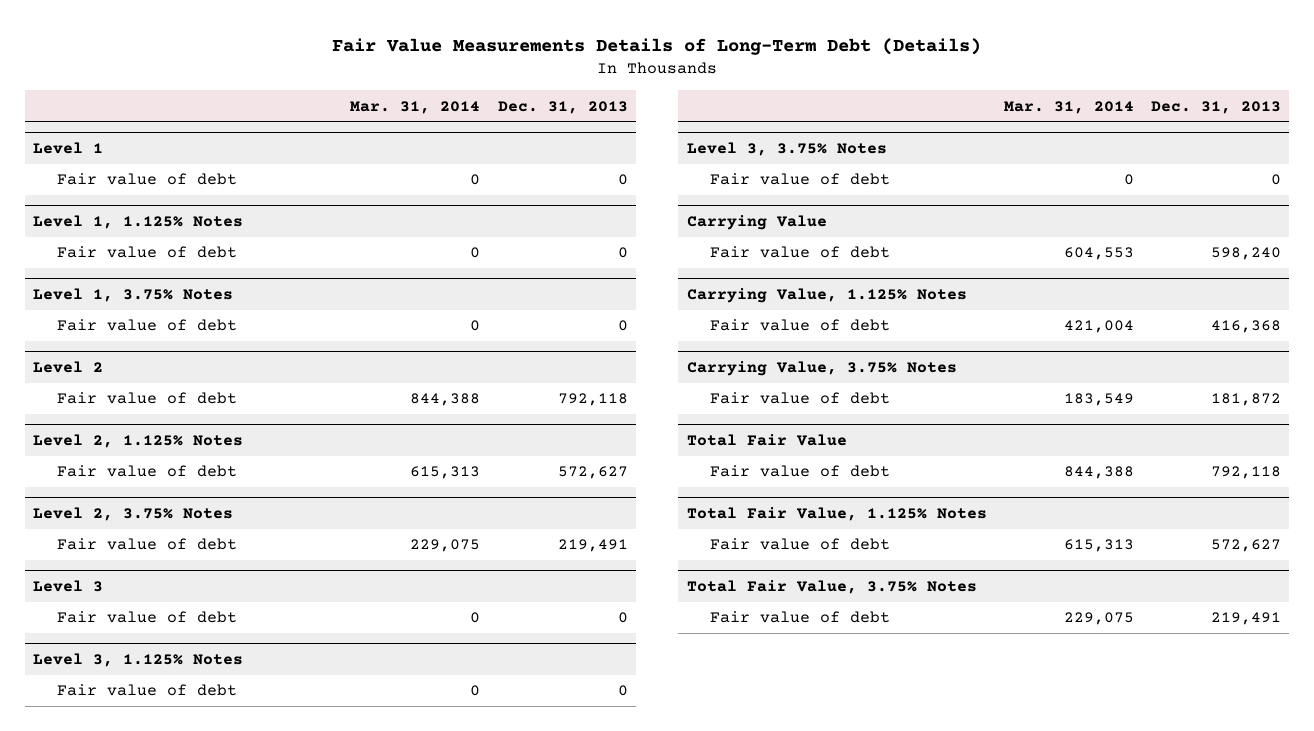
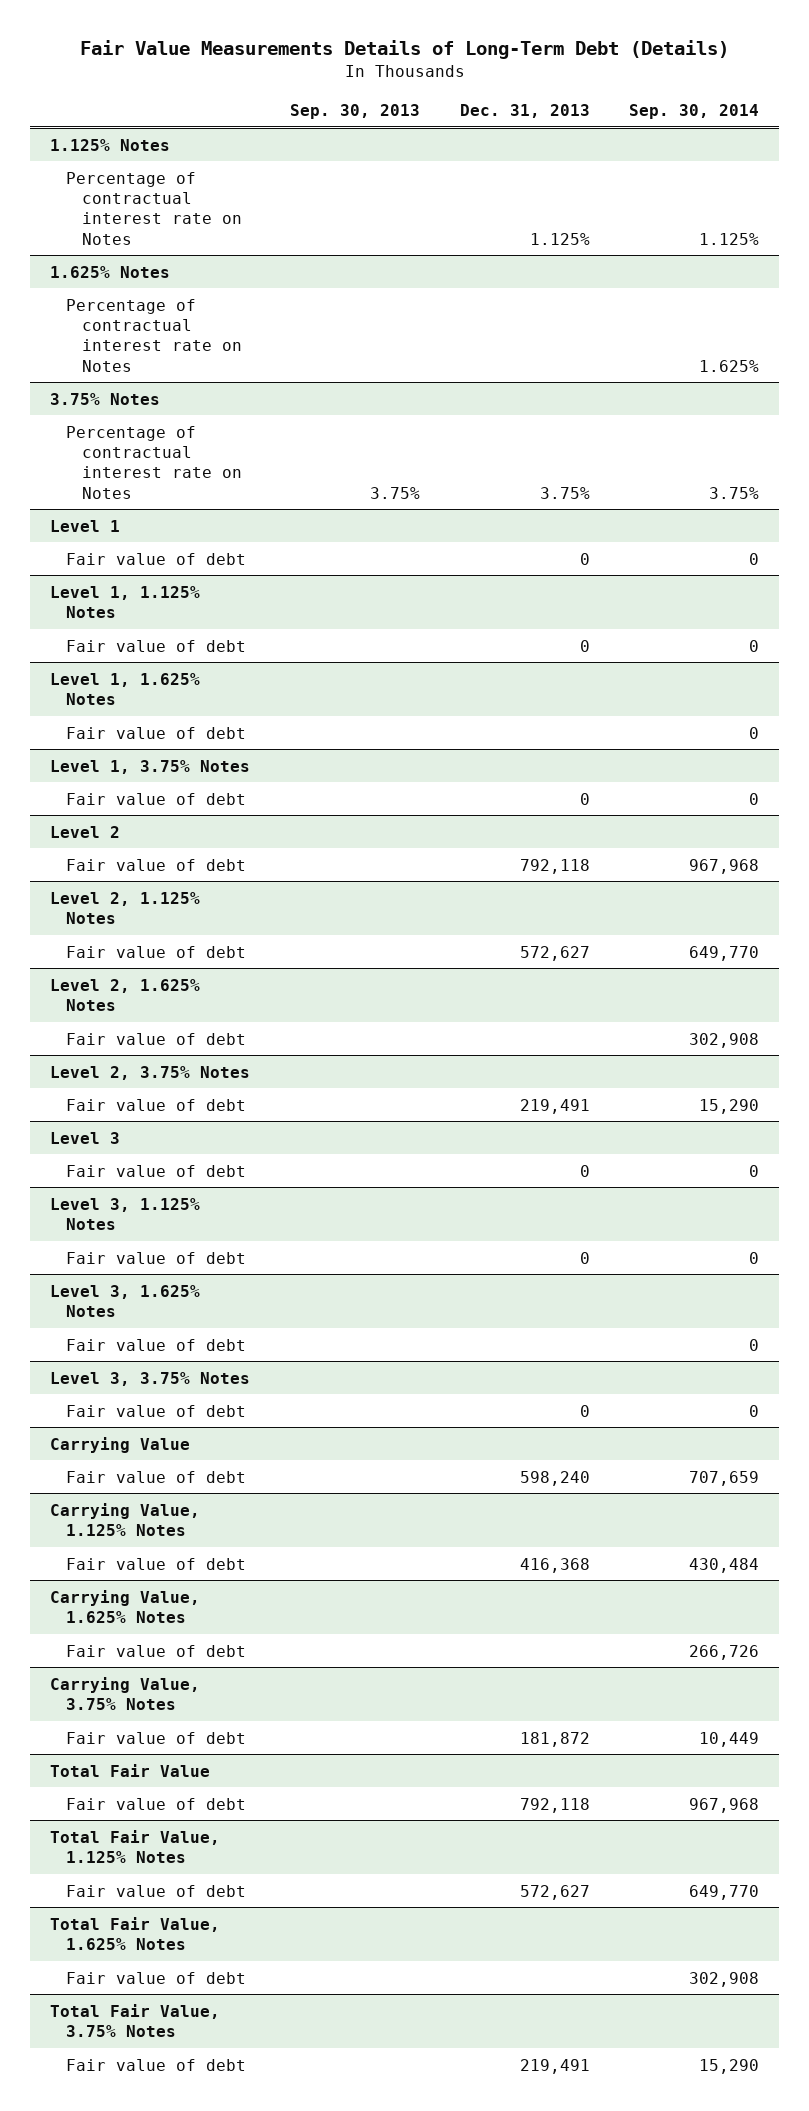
[350,100,481,114] Mar. 31, 2014 -> none
none -> [289,103,420,119] Sep. 30, 2013
none -> [629,103,760,119] Sep. 30, 2014
none -> [50,138,171,151] 1.125% Notes
none -> [65,171,242,245] Percentage of contractual interest rate on Notes
none -> [50,265,171,278] 1.625% Notes
none -> [65,298,242,372] Percentage of contractual interest rate on Notes
none -> [50,392,161,405] 3.75% Notes
none -> [65,425,242,499] Percentage of contractual interest rate on Notes
none -> [50,672,201,705] Level 1, 1.625% Notes
none -> [65,726,246,739] Fair value of debt
none -> [50,978,201,1011] Level 2, 1.625% Notes
none -> [65,1032,246,1045] Fair value of debt
none -> [50,1284,201,1317] Level 3, 1.625% Notes
none -> [65,1338,246,1351] Fair value of debt
none -> [50,1589,201,1623] Carrying Value, 1.625% Notes
none -> [65,1644,246,1657] Fair value of debt
none -> [50,1916,221,1950] Total Fair Value, 1.625% Notes
none -> [65,1971,246,1984] Fair value of debt

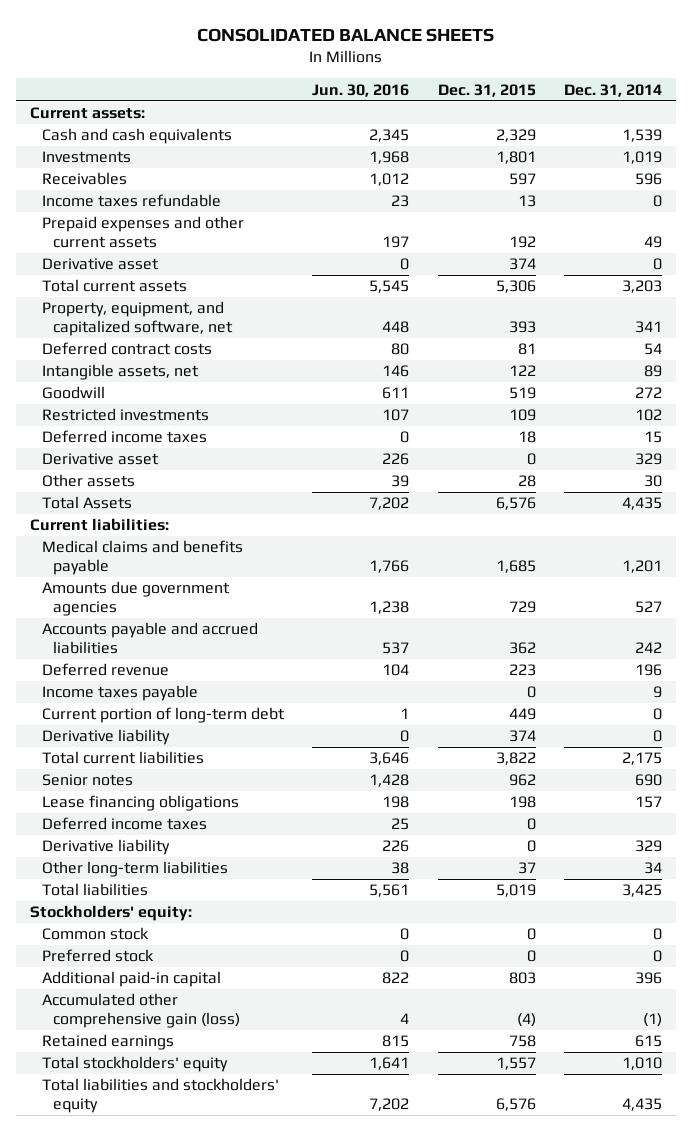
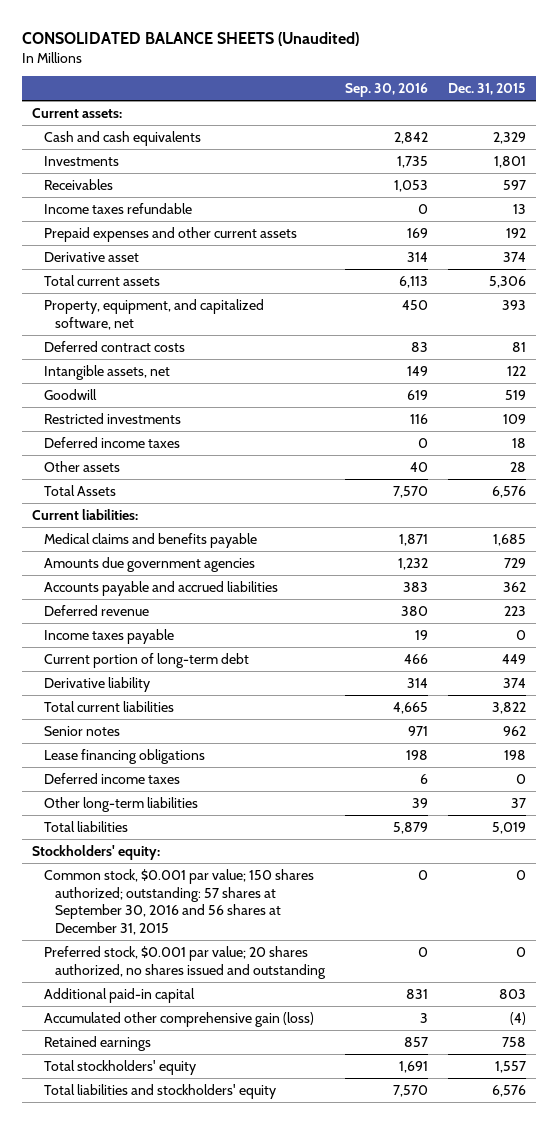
[197,27,495,42] CONSOLIDATED BALANCE SHEETS -> [22,31,360,46] CONSOLIDATED BALANCE SHEETS (Unaudited)
[312,83,410,97] Jun. 30, 2016 -> none
[563,83,662,97] Dec. 31, 2014 -> none
none -> [344,83,428,98] Sep. 30, 2016
[41,453,159,466] Derivative asset -> none
[41,839,170,856] Derivative liability -> none
[41,927,149,941] Common stock -> [43,868,314,935] Common stock, $0.001 par value; 150 shares authorized; outstanding: 57 shares at September 30, 2016 and 56 shares at December 31, 2015
[41,949,154,963] Preferred stock -> [43,945,326,979] Preferred stock, $0.001 par value; 20 shares authorized, no shares issued and outstanding

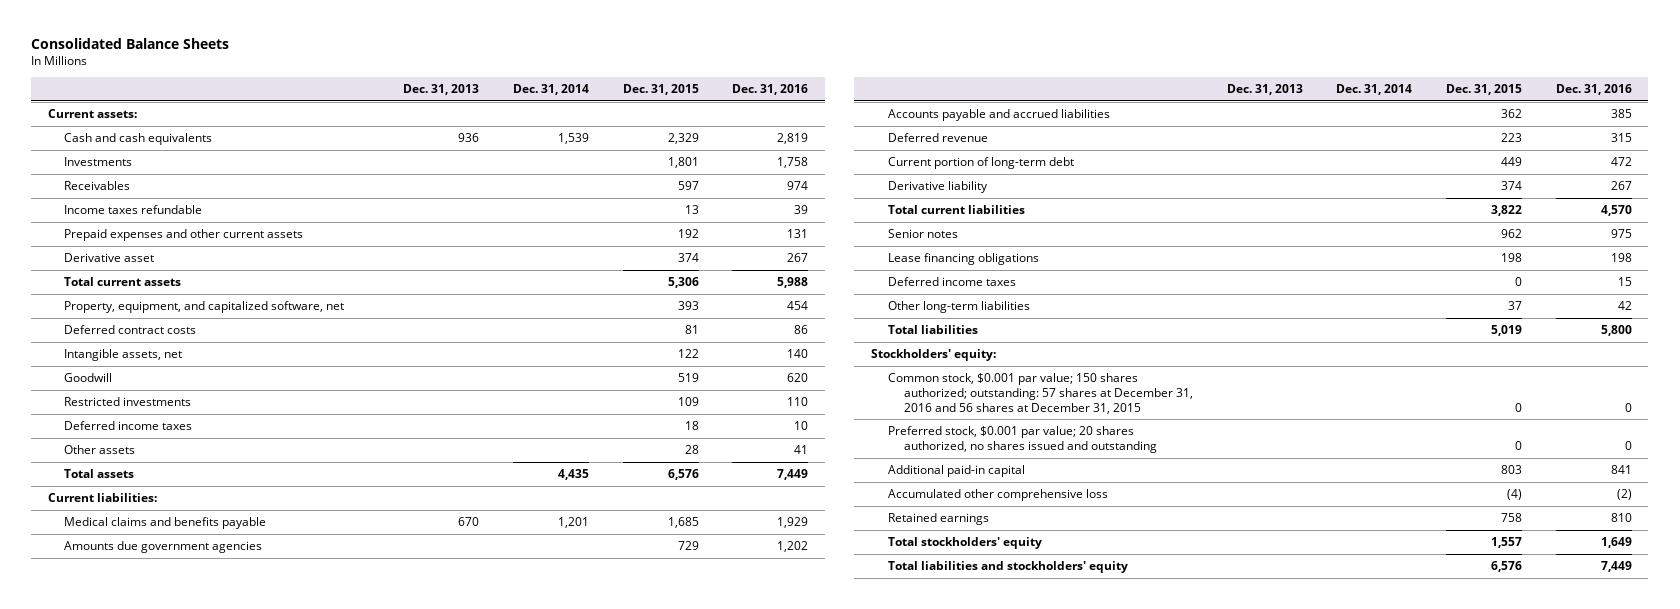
[22,31,360,46] CONSOLIDATED BALANCE SHEETS (Unaudited) -> [31,38,230,50] Consolidated Balance Sheets
[344,83,428,98] Sep. 30, 2016 -> none
none -> [403,83,480,95] Dec. 31, 2013
none -> [513,83,590,95] Dec. 31, 2014
none -> [732,83,809,95] Dec. 31, 2016
[43,484,116,496] Total Assets -> [64,469,135,479] Total assets
[43,628,174,644] Income taxes payable -> none
[43,868,314,935] Common stock, $0.001 par value; 150 shares authorized; outstanding: 57 shares at September 30, 2016 and 56 shares at December 31, 2015 -> [887,373,1193,414] Common stock, $0.001 par value; 150 shares authorized; outstanding: 57 shares at December 31, 2016 and 56 shares at December 31, 2015
[43,1011,314,1027] Accumulated other comprehensive gain (loss) -> [887,489,1108,502] Accumulated other comprehensive loss

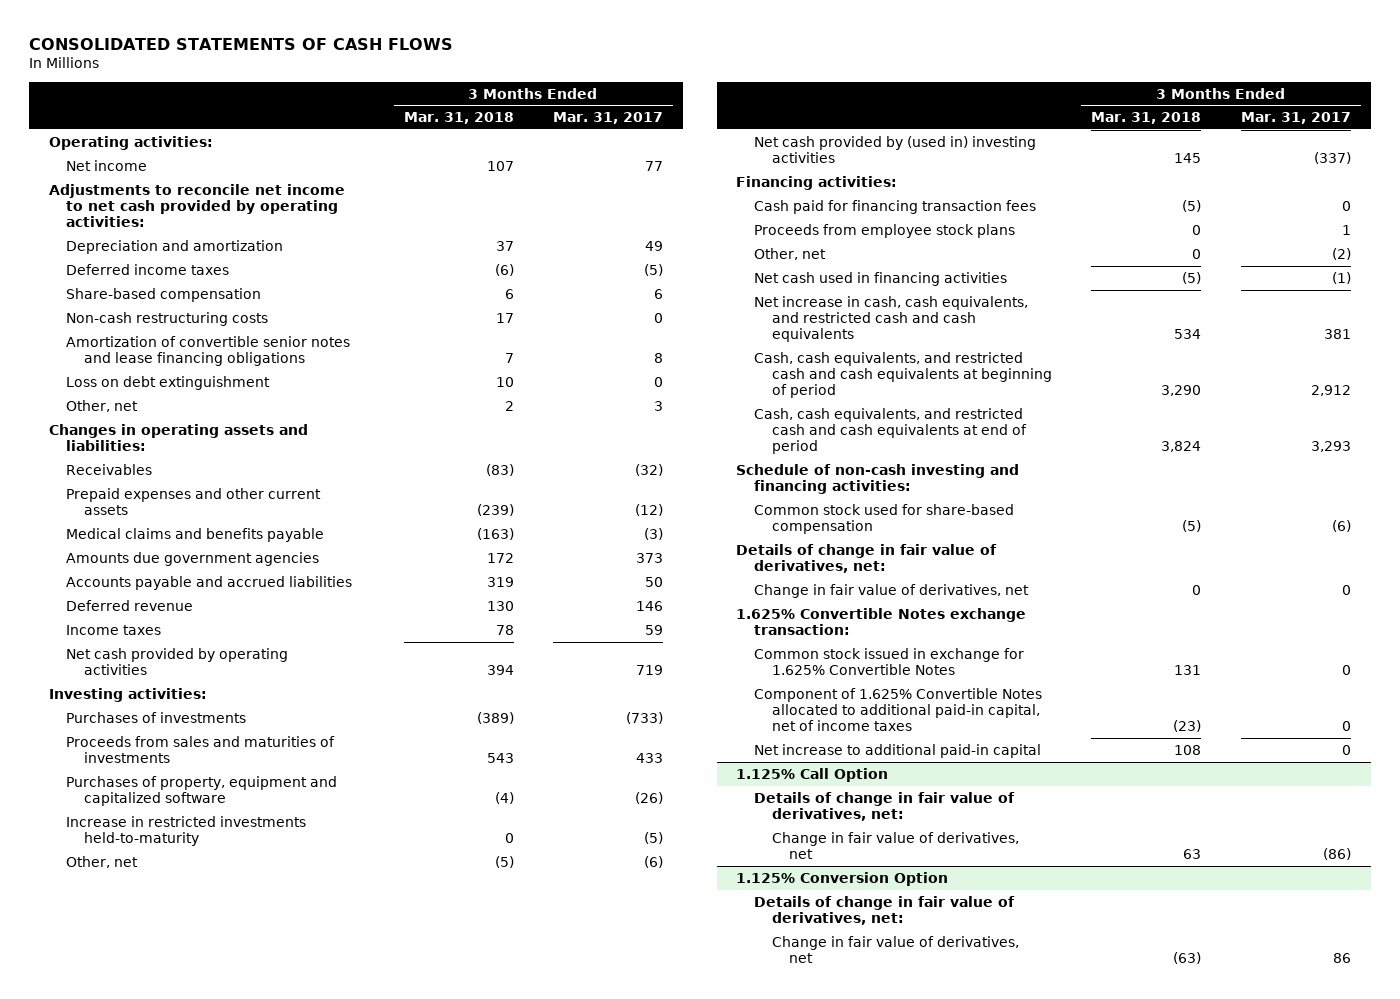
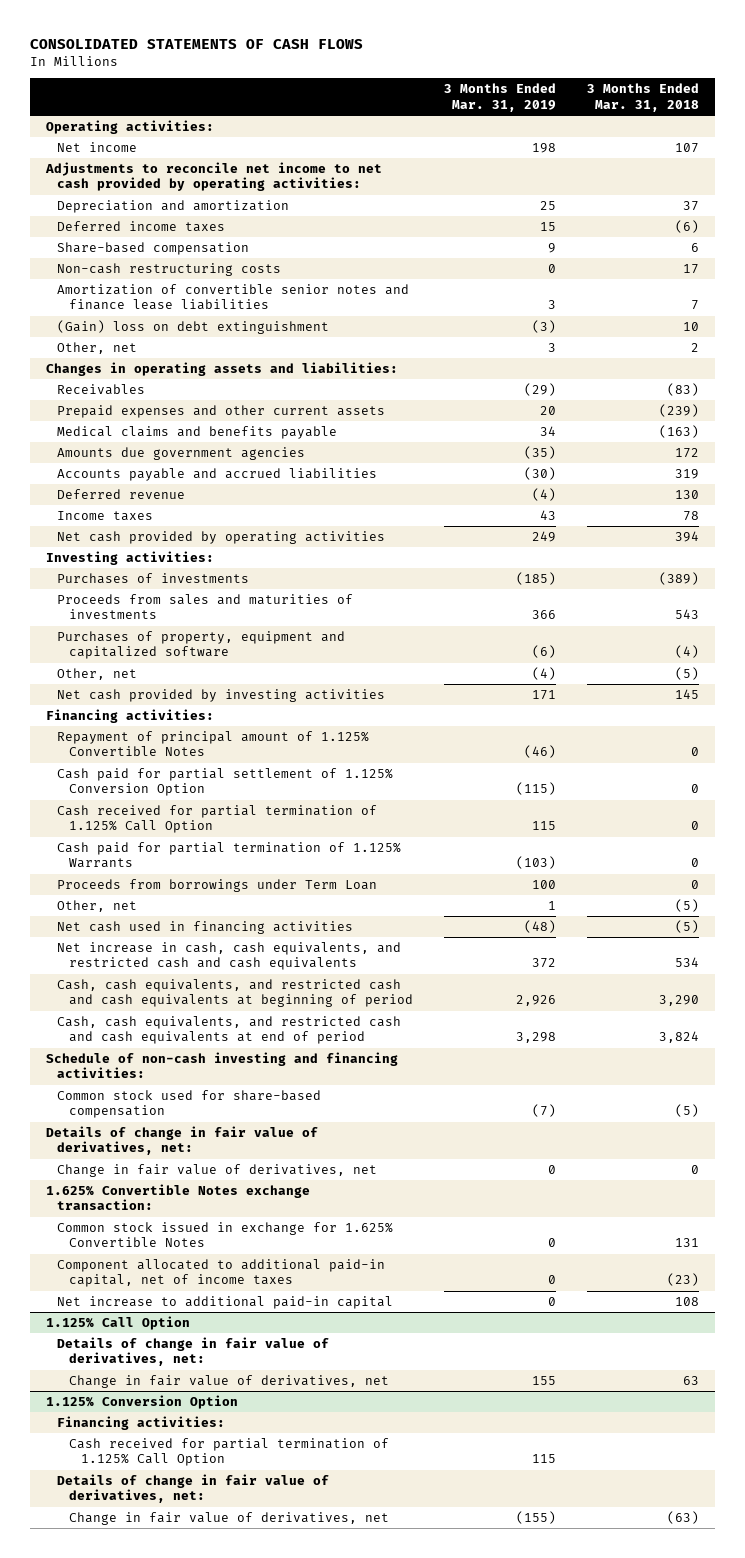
[553,112,664,125] Mar. 31, 2017 -> none
none -> [444,83,557,112] 3 Months Ended Mar. 31, 2019
[66,335,351,366] Amortization of convertible senior notes and lease financing obligations -> [57,283,410,311] Amortization of convertible senior notes and finance lease liabilities
[66,375,271,390] Loss on debt extinguishment -> [57,319,330,334] (Gain) loss on debt extinguishment
[66,815,307,846] Increase in restricted investments held-to-maturity -> none
[754,135,1037,163] Net cash provided by (used in) investing activities -> [57,688,386,702] Net cash provided by investing activities
[754,199,1037,214] Cash paid for financing transaction fees -> none
[754,223,1016,238] Proceeds from employee stock plans -> none
none -> [57,730,370,757] Repayment of principal amount of 1.125% Convertible Notes
none -> [57,767,394,797] Cash paid for partial settlement of 1.125% Conversion Option
none -> [57,804,378,834] Cash received for partial termination of 1.125% Call Option
none -> [57,841,402,869] Cash paid for partial termination of 1.125% Warrants
none -> [57,878,378,892] Proceeds from borrowings under Term Loan
[1192,248,1202,259] 0 -> [675,898,700,912] (5)
[754,687,1043,732] Component of 1.625% Convertible Notes allocated to additional paid-in capital, net of income taxes -> [57,1258,386,1288] Component allocated to additional paid-in capital, net of income taxes
none -> [57,1415,226,1430] Financing activities:
none -> [69,1437,390,1467] Cash received for partial termination of 1.125% Call Option

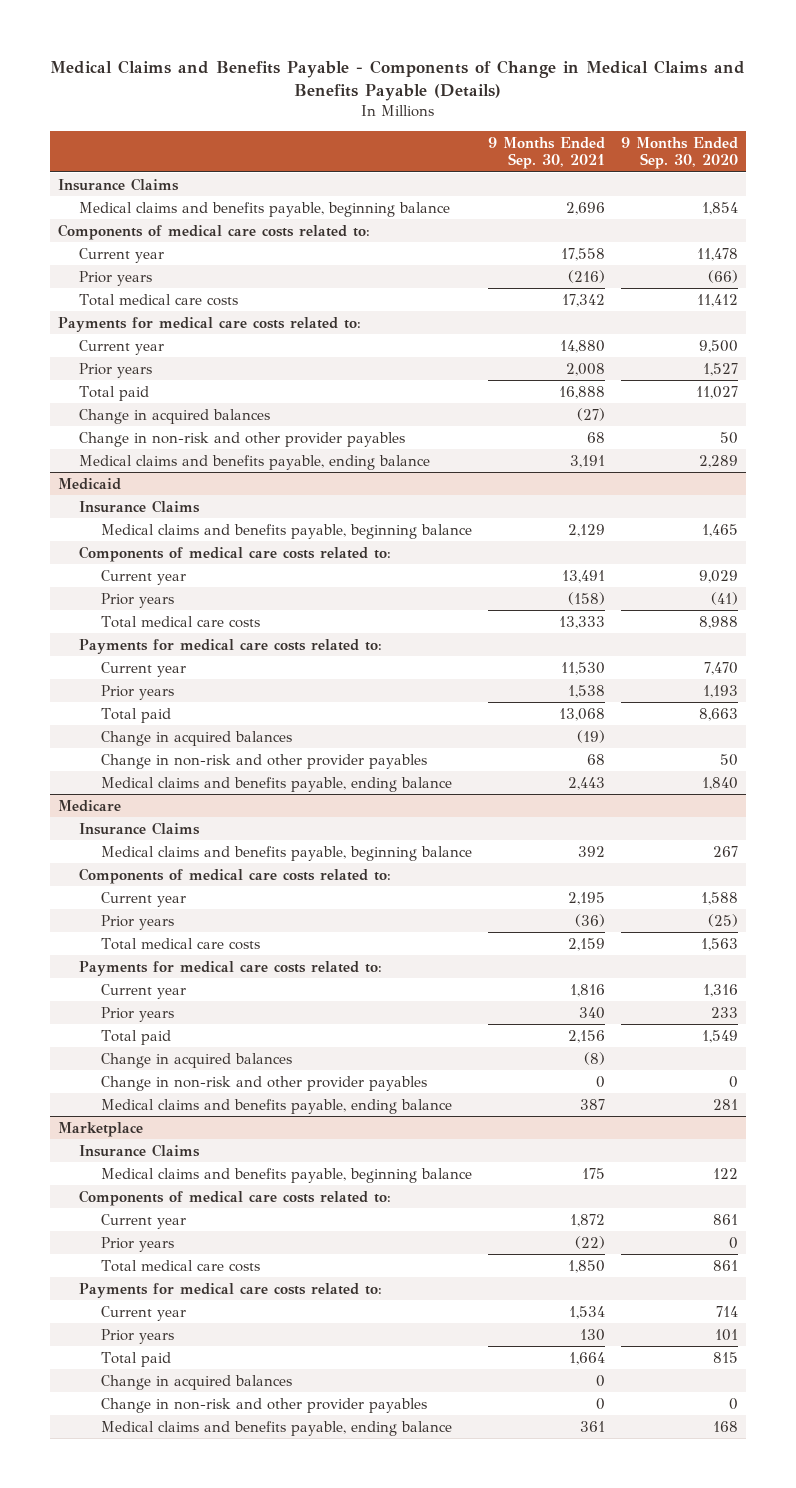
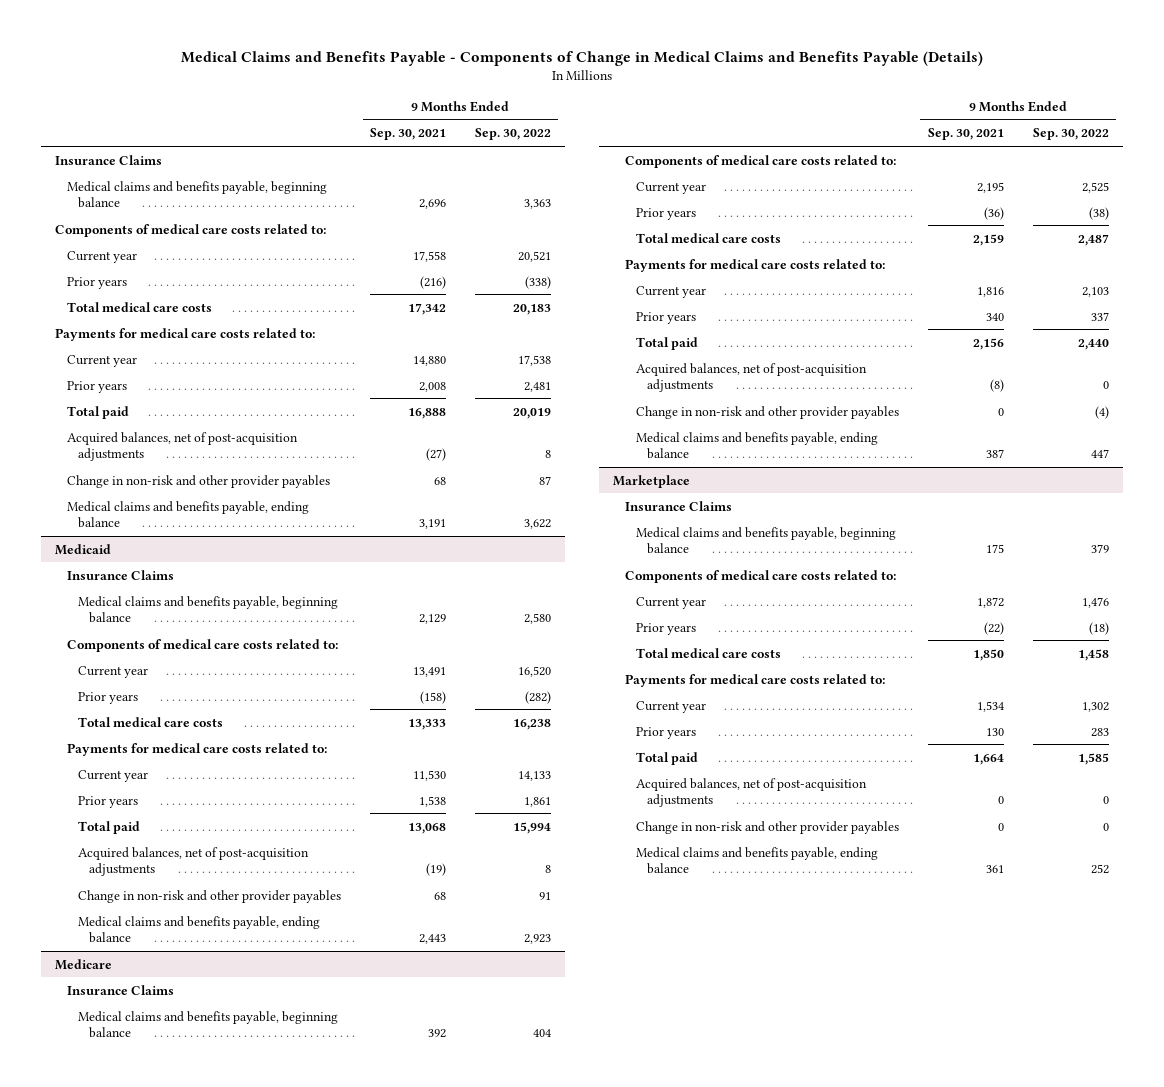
[620,136,738,169] 9 Months Ended Sep. 30, 2020 -> none
none -> [474,128,551,141] Sep. 30, 2022
[79,408,271,424] Change in acquired balances -> none
none -> [66,431,298,462] Acquired balances, net of post-acquisition adjustments
[100,730,292,746] Change in acquired balances -> none
none -> [77,846,309,877] Acquired balances, net of post-acquisition adjustments
[100,1052,292,1068] Change in acquired balances -> none
none -> [635,362,867,393] Acquired balances, net of post-acquisition adjustments
[100,1374,292,1390] Change in acquired balances -> none
none -> [635,777,867,808] Acquired balances, net of post-acquisition adjustments

